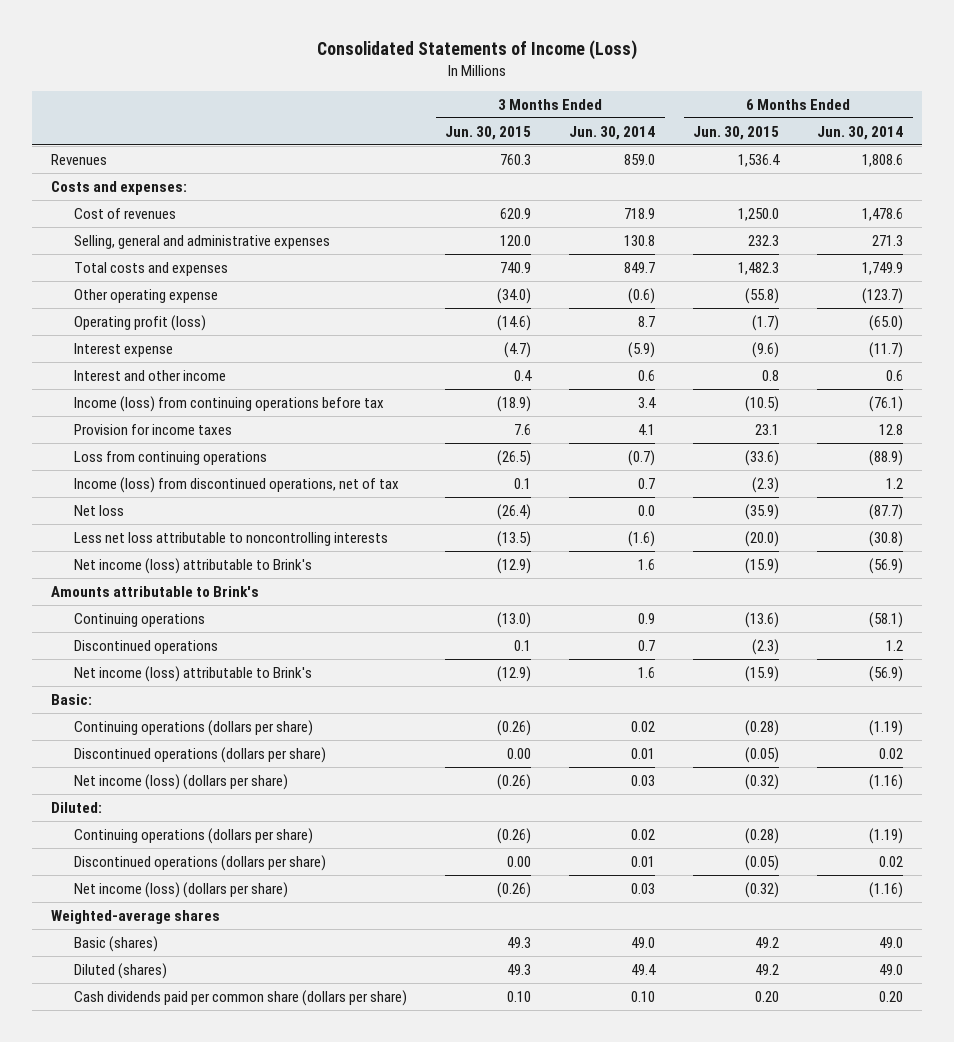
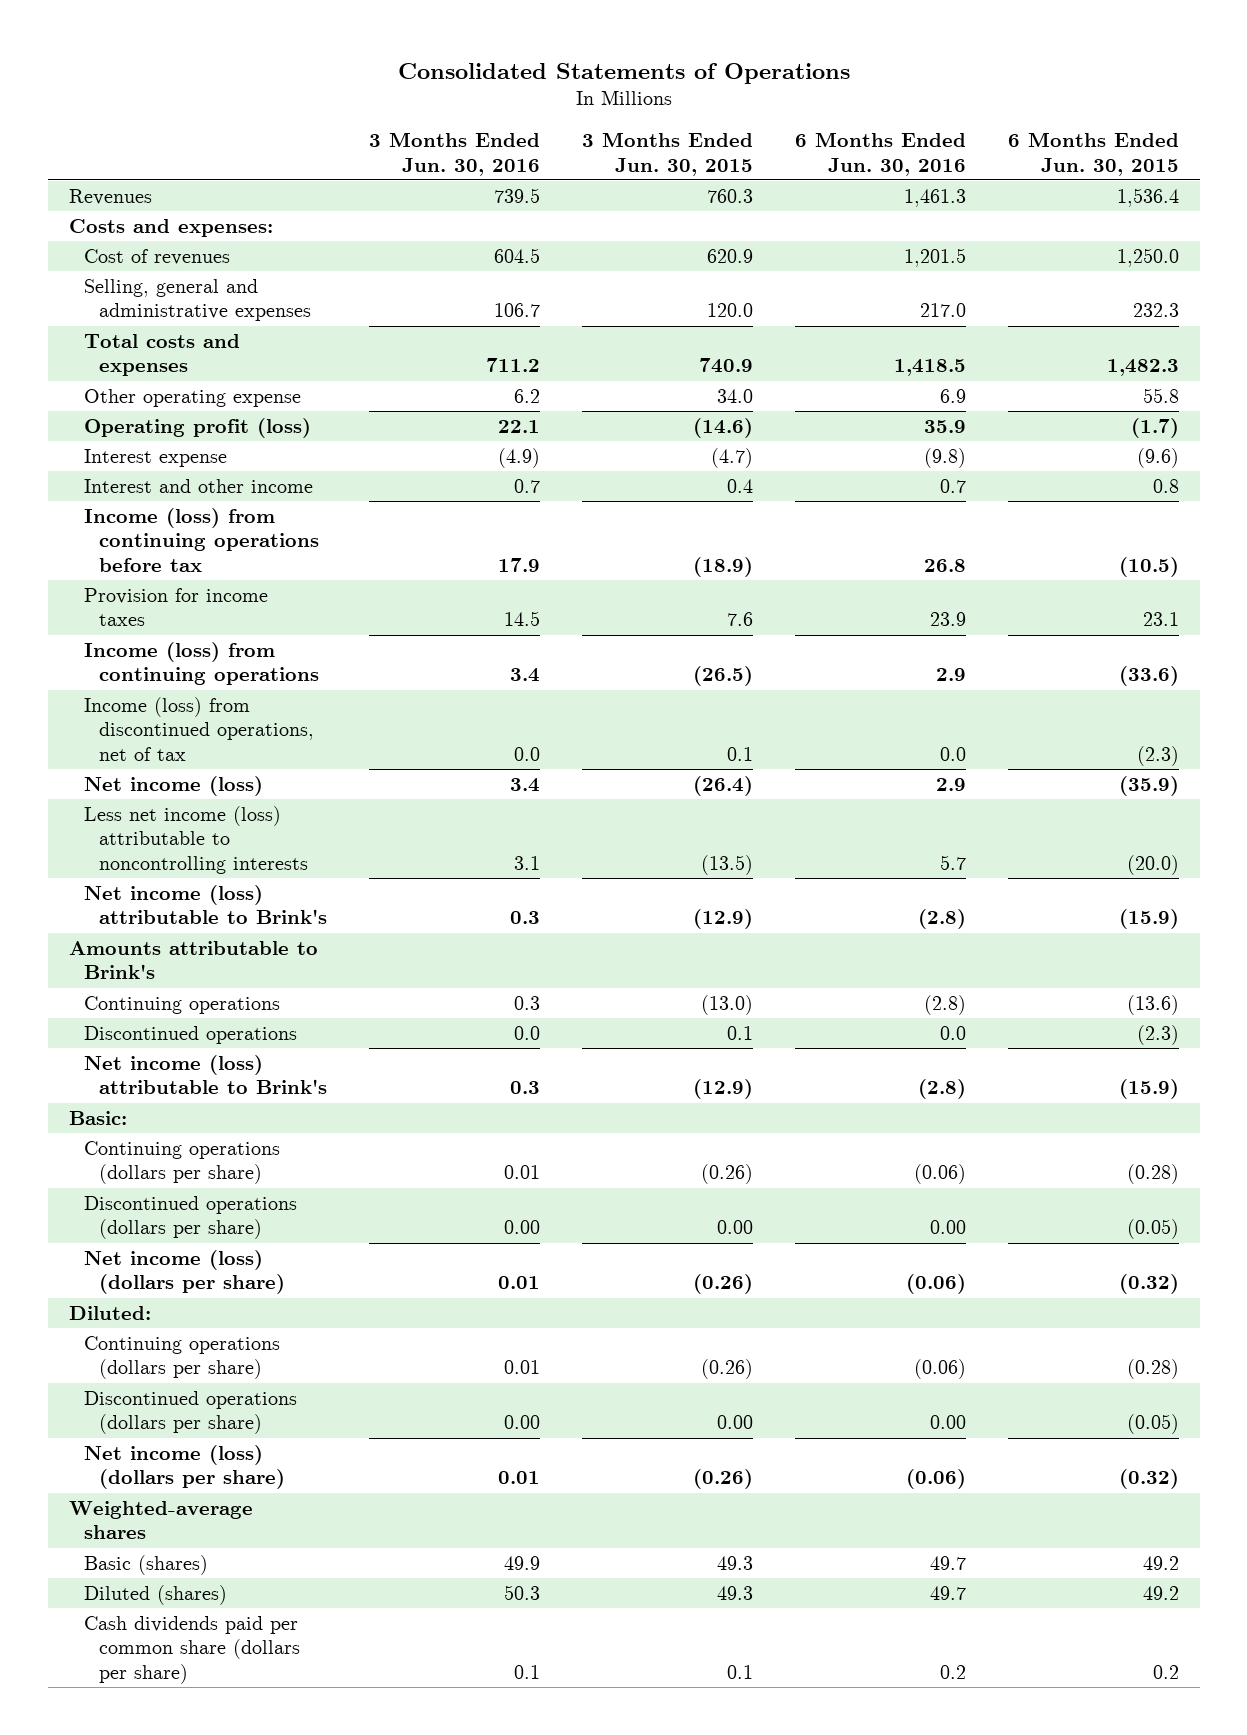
[316,40,637,61] Consolidated Statements of Income (Loss) -> [397,62,850,84] Consolidated Statements of Operations
[569,125,656,140] Jun. 30, 2014 -> none
[817,125,904,140] Jun. 30, 2014 -> none
none -> [368,132,540,176] 3 Months Ended Jun. 30, 2016
none -> [794,132,966,176] 6 Months Ended Jun. 30, 2016
[497,287,532,304] (34.0) -> [716,388,753,403] 34.0
[745,287,780,304] (55.8) -> [1142,387,1179,403] 55.8
[74,450,268,465] Loss from continuing operations -> [83,641,319,686] Income (loss) from continuing operations
[74,504,125,516] Net loss -> [83,775,263,796] Net income (loss)
[74,531,389,546] Less net loss attributable to noncontrolling interests -> [83,805,308,874] Less net income (loss) attributable to noncontrolling interests
[507,990,532,1002] 0.10 -> [726,1664,753,1679] 0.1
[755,990,780,1002] 0.20 -> [1152,1664,1179,1679] 0.2

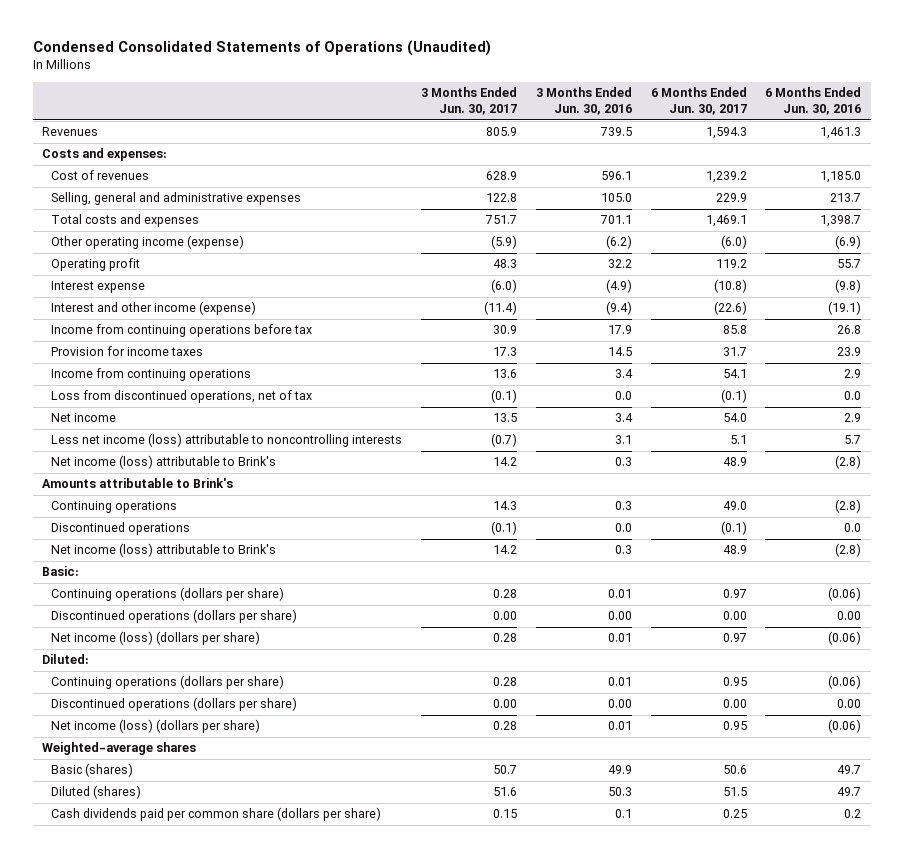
[397,62,850,84] Consolidated Statements of Operations -> [32,40,491,57] Condensed Consolidated Statements of Operations (Unaudited)
[581,132,753,176] 3 Months Ended Jun. 30, 2015 -> none
[1007,132,1179,176] 6 Months Ended Jun. 30, 2015 -> none
none -> [421,87,518,116] 3 Months Ended Jun. 30, 2017
none -> [650,87,747,116] 6 Months Ended Jun. 30, 2017
[493,247,540,263] 604.5 -> [600,171,632,181] 596.1
[903,247,966,267] 1,201.5 -> [820,171,862,184] 1,185.0
[493,303,540,318] 106.7 -> [600,193,632,203] 105.0
[919,303,966,318] 217.0 -> [830,193,862,203] 213.7
[485,358,540,373] 711.2 -> [599,215,632,225] 701.1
[893,359,966,377] 1,418.5 -> [820,215,862,228] 1,398.7
[83,388,301,407] Other operating expense -> [51,235,245,250] Other operating income (expense)
[513,388,540,403] 6.2 -> [605,235,632,250] (6.2)
[939,388,966,403] 6.9 -> [835,235,862,250] (6.9)
[83,417,311,438] Operating profit (loss) -> [51,258,141,272] Operating profit
[497,419,540,433] 22.1 -> [607,259,632,269] 32.2
[923,419,966,433] 35.9 -> [837,259,862,269] 55.7
[83,478,313,493] Interest and other income -> [51,301,257,316] Interest and other income (expense)
[513,478,540,493] 0.7 -> [605,301,632,316] (9.4)
[939,478,966,493] 0.7 -> [828,301,862,316] (19.1)
[83,507,319,572] Income (loss) from continuing operations before tax -> [51,324,313,338] Income from continuing operations before tax
[83,641,319,686] Income (loss) from continuing operations -> [51,368,252,382] Income from continuing operations
[83,696,314,761] Income (loss) from discontinued operations, net of tax -> [51,390,313,404] Loss from discontinued operations, net of tax
[83,775,263,796] Net income (loss) -> [51,413,117,423] Net income

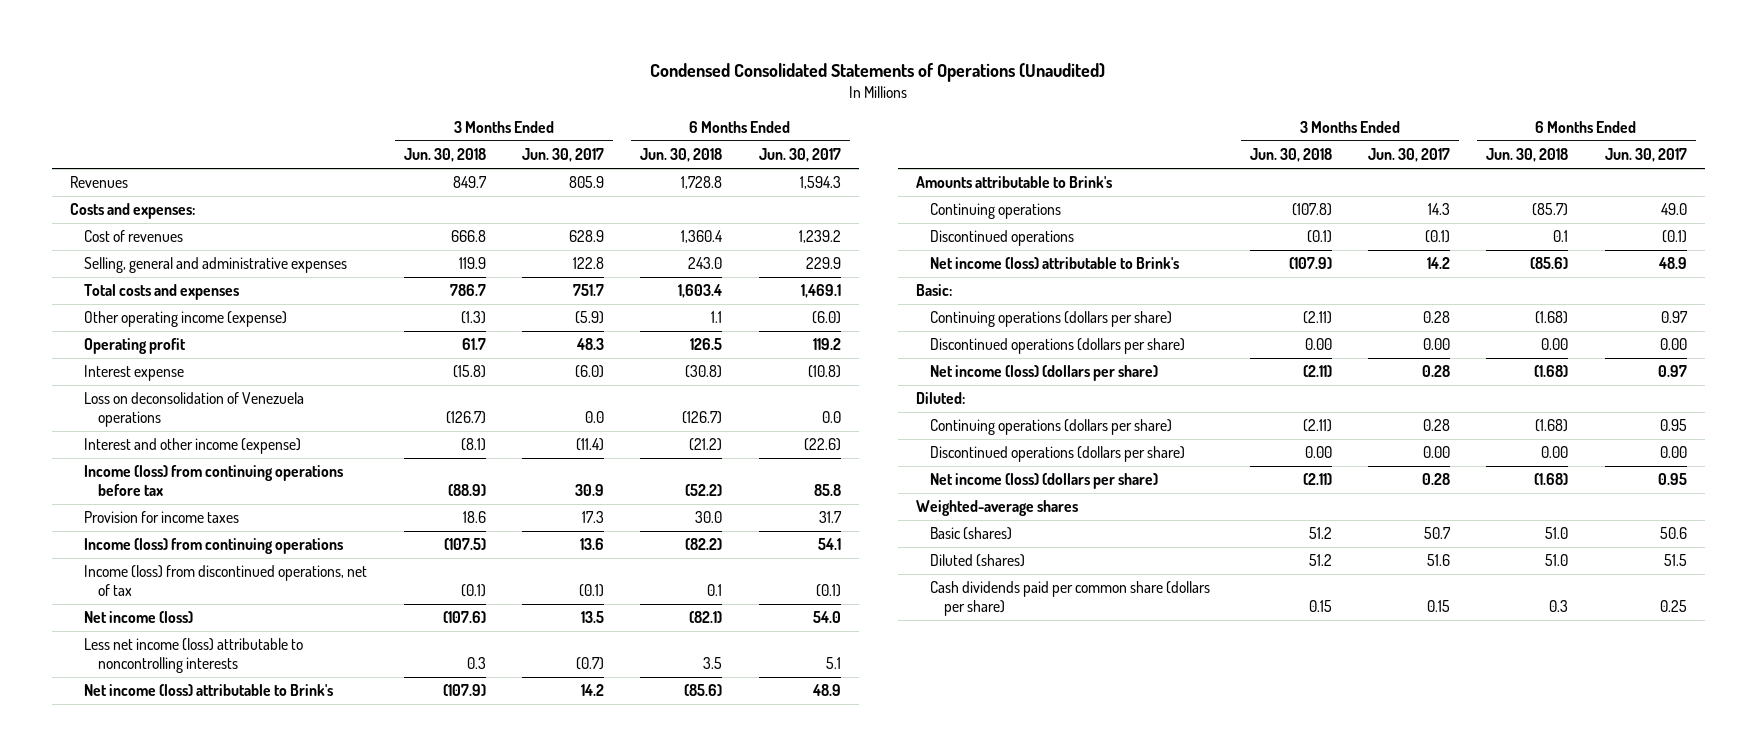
[535,87,632,116] 3 Months Ended Jun. 30, 2016 -> none
[765,87,862,116] 6 Months Ended Jun. 30, 2016 -> none
none -> [403,148,486,163] Jun. 30, 2018
none -> [640,148,723,163] Jun. 30, 2018
none -> [84,392,305,427] Loss on deconsolidation of Venezuela operations
[51,324,313,338] Income from continuing operations before tax -> [84,465,344,496] Income (loss) from continuing operations before tax
[51,368,252,382] Income from continuing operations -> [84,538,344,555] Income (loss) from continuing operations
[51,390,313,404] Loss from discontinued operations, net of tax -> [84,565,368,596] Income (loss) from discontinued operations, net of tax
[51,413,117,423] Net income -> [84,611,194,624] Net income (loss)

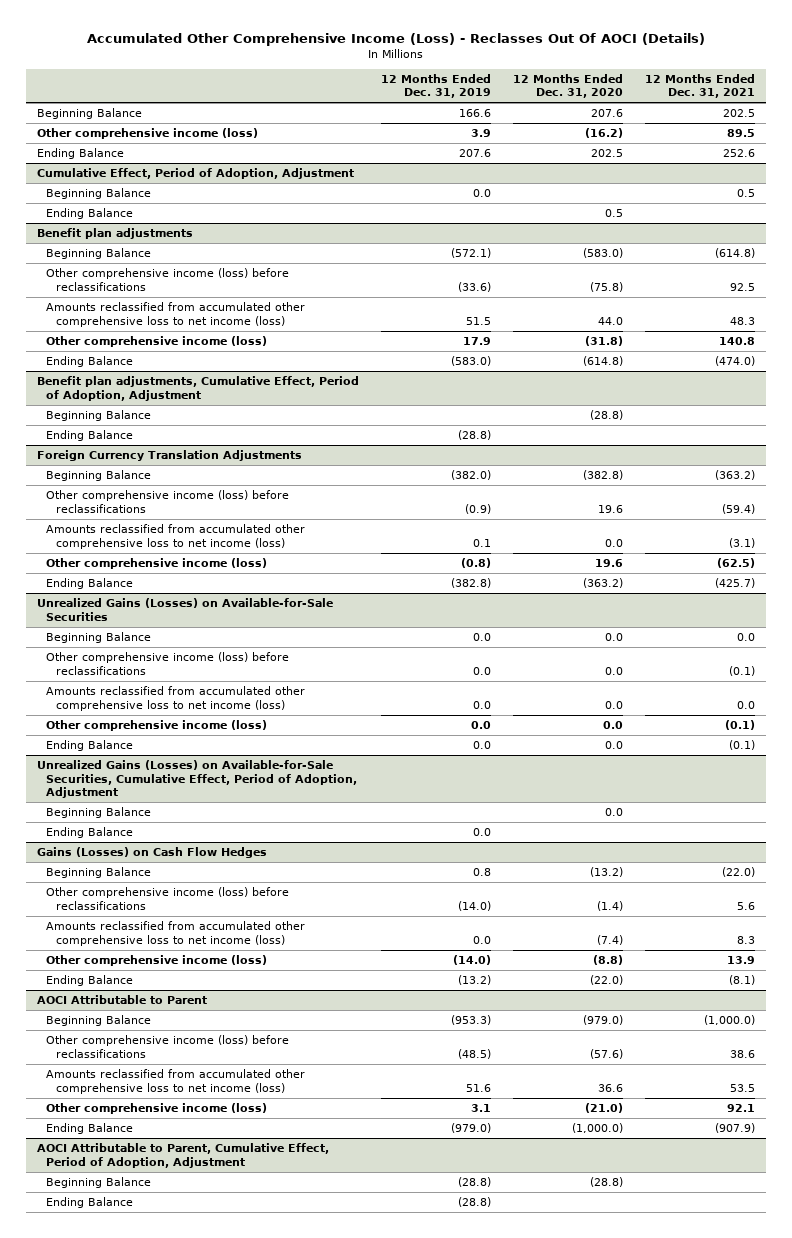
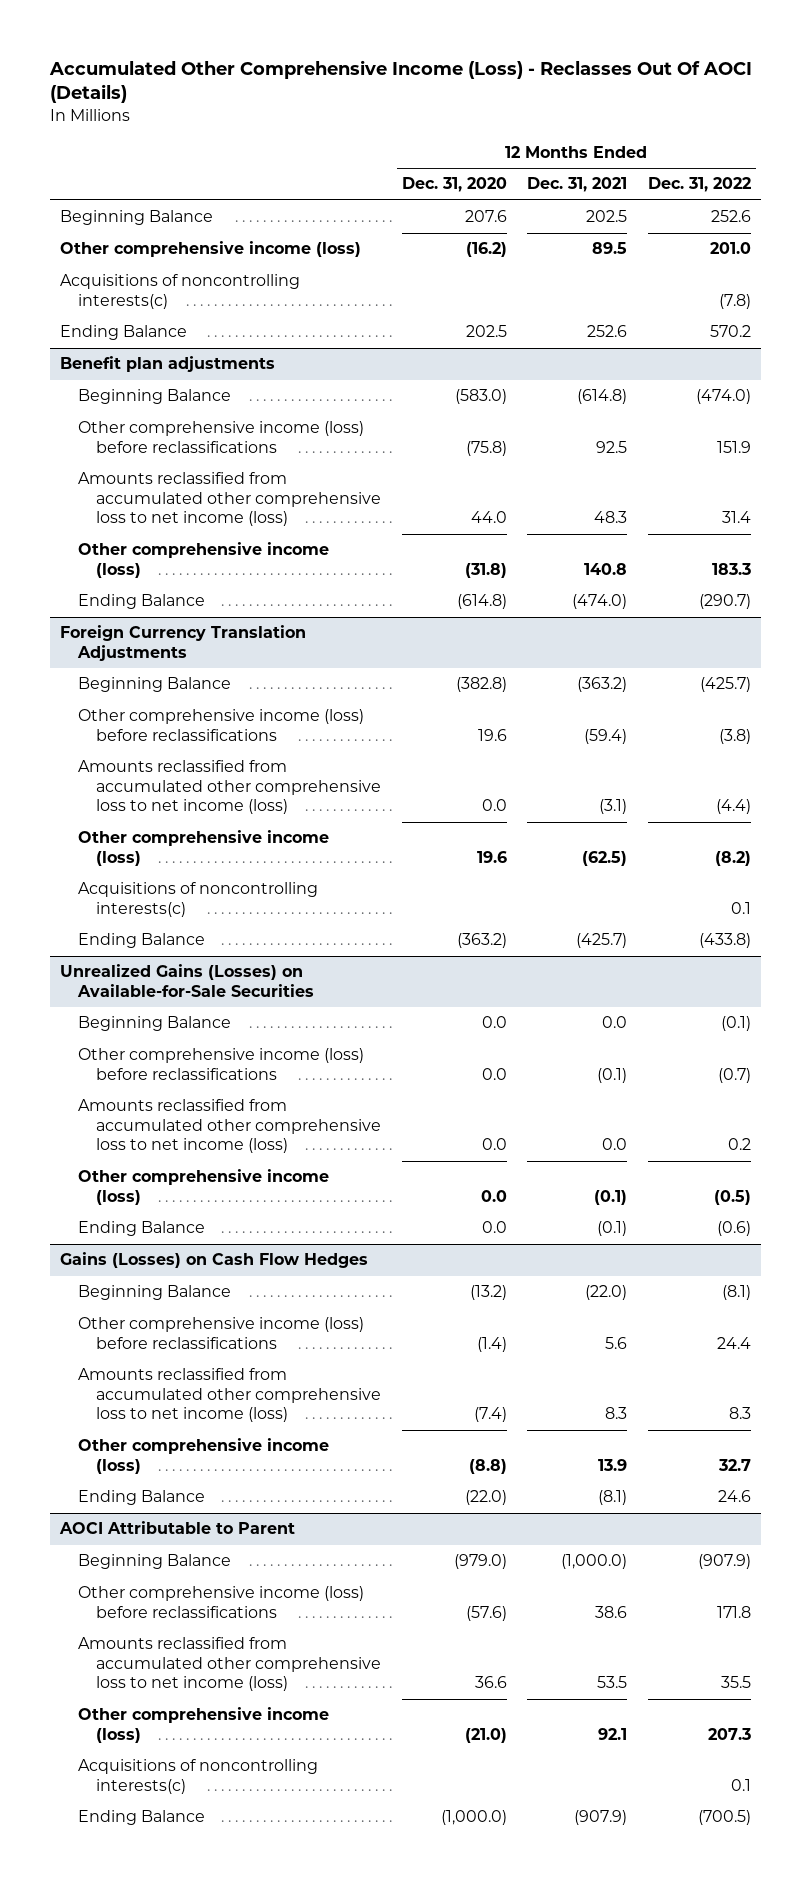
[381,73,492,99] 12 Months Ended Dec. 31, 2019 -> none
none -> [647,177,751,193] Dec. 31, 2022
none -> [60,274,301,309] Acquisitions of noncontrolling interests(c)
[36,168,354,180] Cumulative Effect, Period of Adoption, Adjustment -> none
[46,188,152,200] Beginning Balance -> none
[46,208,134,220] Ending Balance -> none
[36,376,359,401] Benefit plan adjustments, Cumulative Effect, Period of Adoption, Adjustment -> none
[46,410,152,422] Beginning Balance -> none
[46,430,134,442] Ending Balance -> none
none -> [78,882,319,917] Acquisitions of noncontrolling interests(c)
[36,760,358,799] Unrealized Gains (Losses) on Available-for-Sale Securities, Cumulative Effect, Period of Adoption, Adjustment -> none
[46,807,152,819] Beginning Balance -> none
[46,827,134,839] Ending Balance -> none
none -> [78,1759,319,1794] Acquisitions of noncontrolling interests(c)
[36,1143,329,1168] AOCI Attributable to Parent, Cumulative Effect, Period of Adoption, Adjustment -> none
[46,1177,152,1189] Beginning Balance -> none
[46,1197,134,1209] Ending Balance -> none

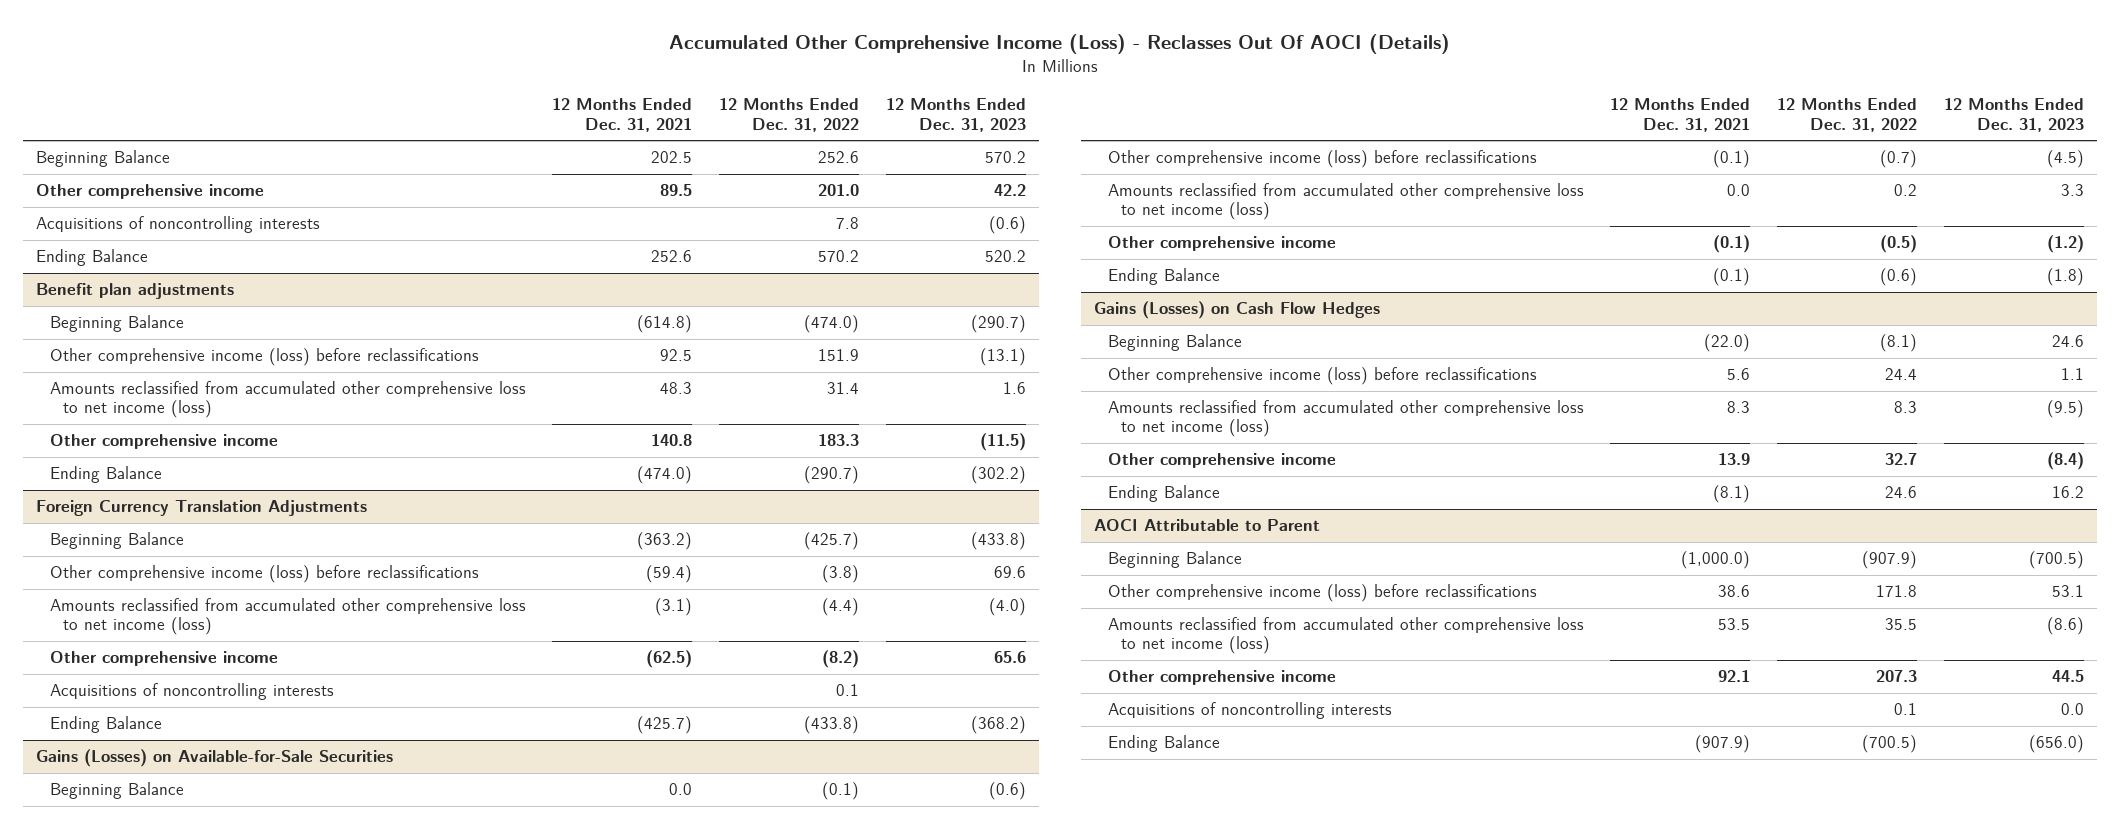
[401,177,507,193] Dec. 31, 2020 -> none
none -> [885,98,1026,132] 12 Months Ended Dec. 31, 2023
[60,241,362,258] Other comprehensive income (loss) -> [36,184,265,200] Other comprehensive income
[60,274,301,309] Acquisitions of noncontrolling interests(c) -> [36,216,321,234] Acquisitions of noncontrolling interests
[718,293,751,309] (7.8) -> [836,217,860,230] 7.8
[78,542,330,578] Other comprehensive income (loss) -> [49,434,278,450] Other comprehensive income
[78,830,330,866] Other comprehensive income (loss) -> [49,651,278,667] Other comprehensive income
[78,882,319,917] Acquisitions of noncontrolling interests(c) -> [49,683,334,701] Acquisitions of noncontrolling interests
[60,964,315,997] Unrealized Gains (Losses) on Available-for-Sale Securities -> [36,749,394,768] Gains (Losses) on Available-for-Sale Securities
[78,1169,330,1205] Other comprehensive income (loss) -> [1107,236,1336,252] Other comprehensive income
[78,1438,330,1474] Other comprehensive income (loss) -> [1107,453,1336,469] Other comprehensive income
[78,1707,330,1743] Other comprehensive income (loss) -> [1107,670,1336,686] Other comprehensive income
[78,1759,319,1794] Acquisitions of noncontrolling interests(c) -> [1107,702,1392,720] Acquisitions of noncontrolling interests

